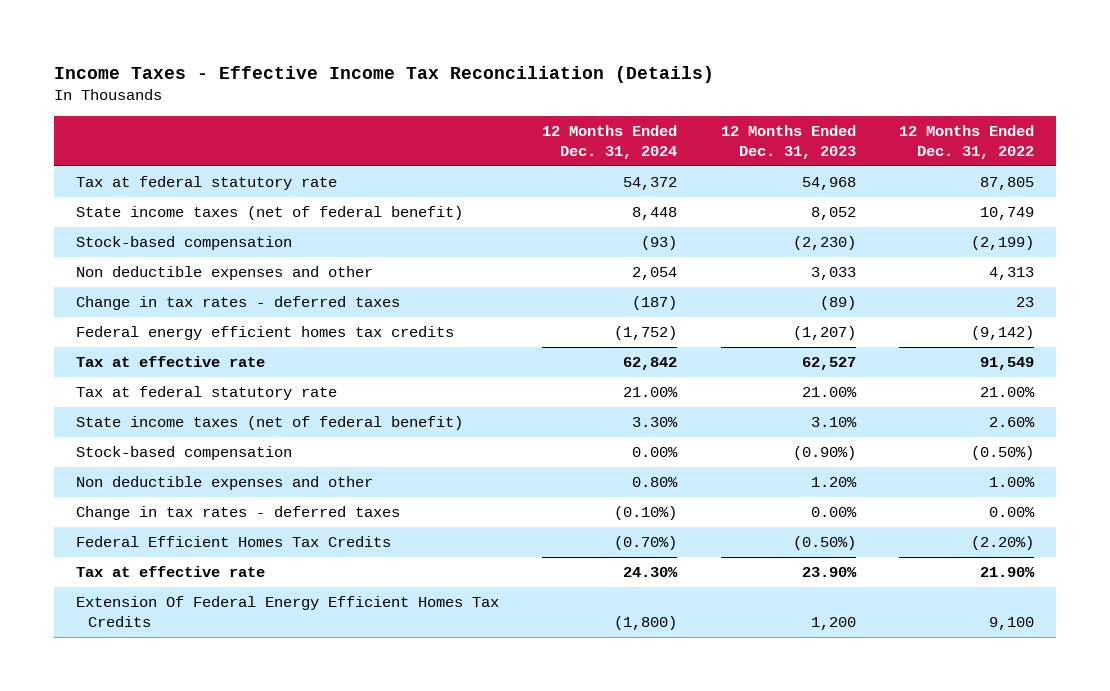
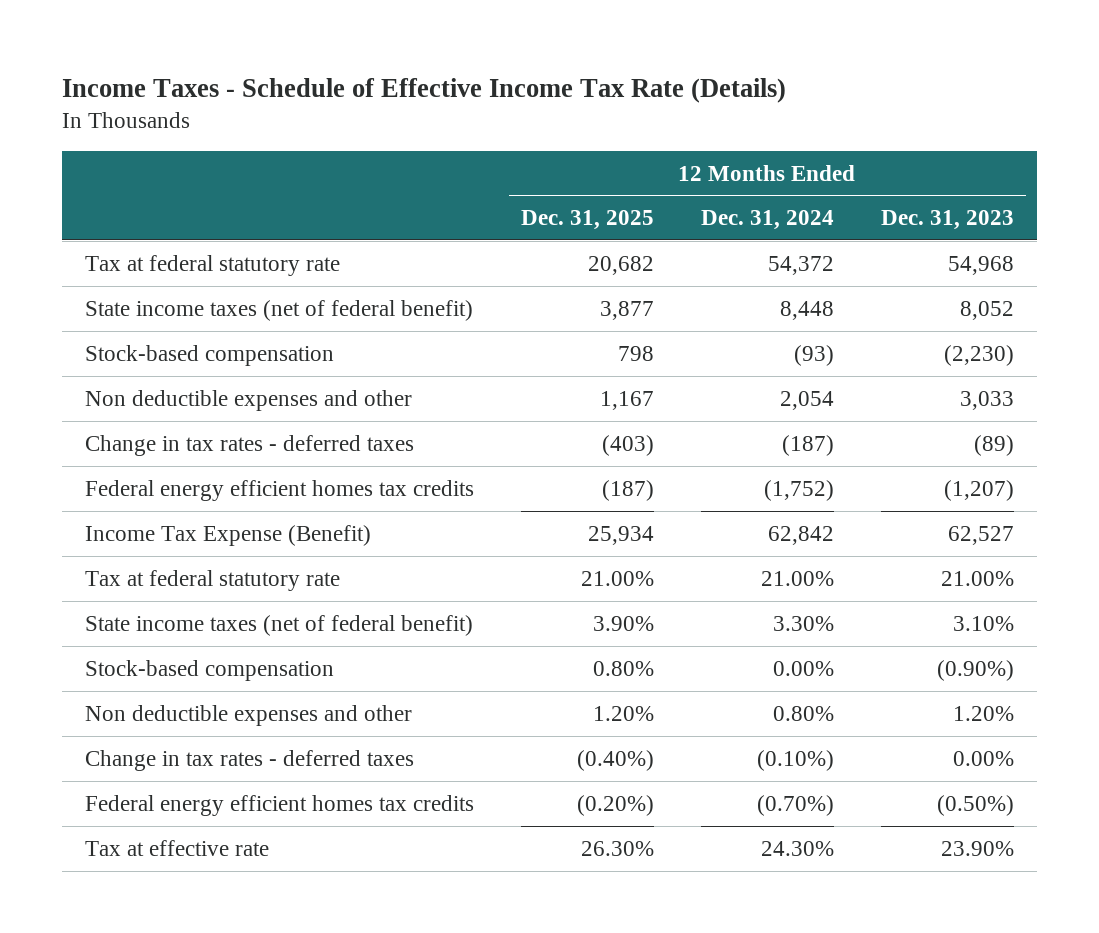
[54,65,715,83] Income Taxes - Effective Income Tax Reconciliation (Details) -> [61,78,786,104] Income Taxes - Schedule of Effective Income Tax Rate (Details)
[899,125,1035,159] 12 Months Ended Dec. 31, 2022 -> none
none -> [521,210,655,231] Dec. 31, 2025
[76,356,266,368] Tax at effective rate -> [85,524,372,546] Income Tax Expense (Benefit)
[76,536,392,548] Federal Efficient Homes Tax Credits -> [85,794,475,816] Federal energy efficient homes tax credits
[76,596,500,627] Extension Of Federal Energy Efficient Homes Tax Credits -> none

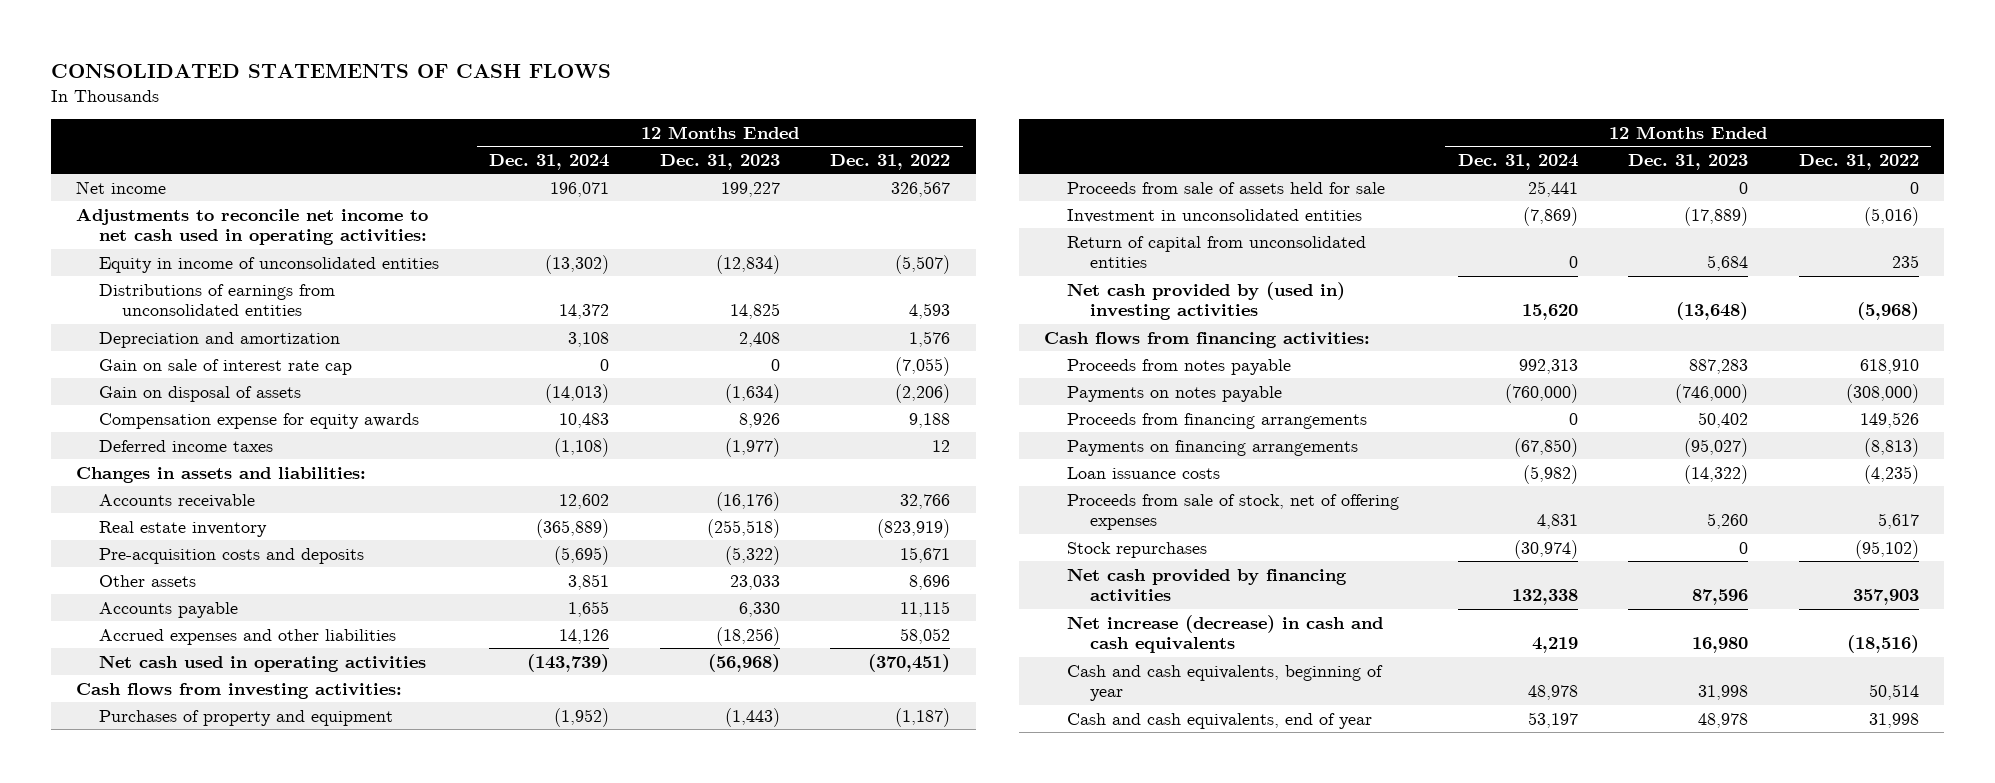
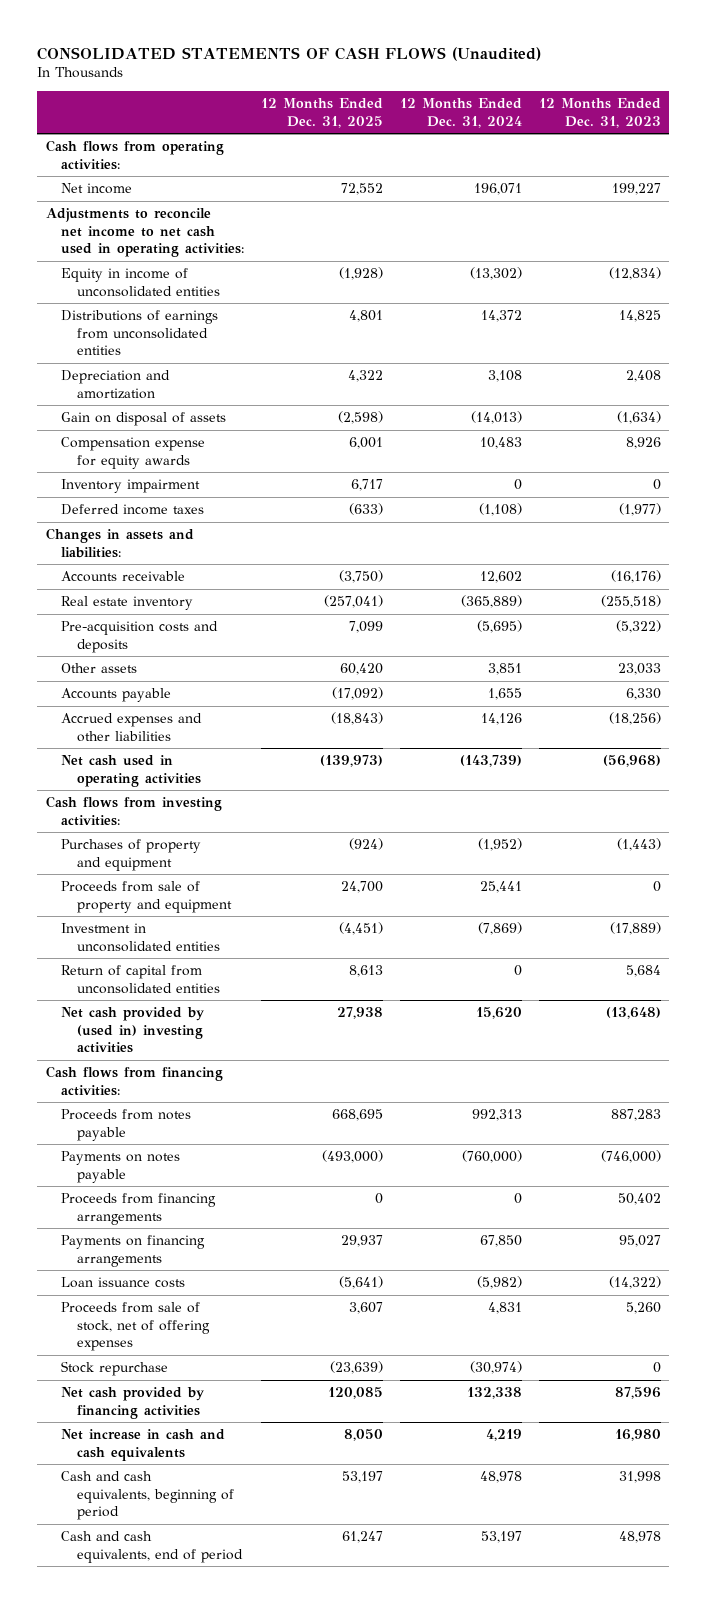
[51,63,612,79] CONSOLIDATED STATEMENTS OF CASH FLOWS -> [37,46,542,61] CONSOLIDATED STATEMENTS OF CASH FLOWS (Unaudited)
[830,153,951,170] Dec. 31, 2022 -> none
none -> [261,98,384,128] 12 Months Ended Dec. 31, 2025
none -> [45,140,224,170] Cash flows from operating activities:
[98,358,352,375] Gain on sale of interest rate cap -> none
none -> [61,479,201,494] Inventory impairment
[1067,181,1386,194] Proceeds from sale of assets held for sale -> [61,881,233,913] Proceeds from sale of property and equipment
[1513,437,1578,457] (67,850) -> [480,1235,523,1248] 67,850
[1684,437,1749,457] (95,027) -> [618,1235,661,1248] 95,027
[1067,541,1208,558] Stock repurchases -> [61,1361,169,1377] Stock repurchase
[1067,614,1384,653] Net increase (decrease) in cash and cash equivalents -> [61,1429,226,1461] Net increase in cash and cash equivalents
[1067,664,1384,701] Cash and cash equivalents, beginning of year -> [61,1471,235,1521] Cash and cash equivalents, beginning of period
[1067,712,1373,729] Cash and cash equivalents, end of year -> [61,1531,244,1563] Cash and cash equivalents, end of period

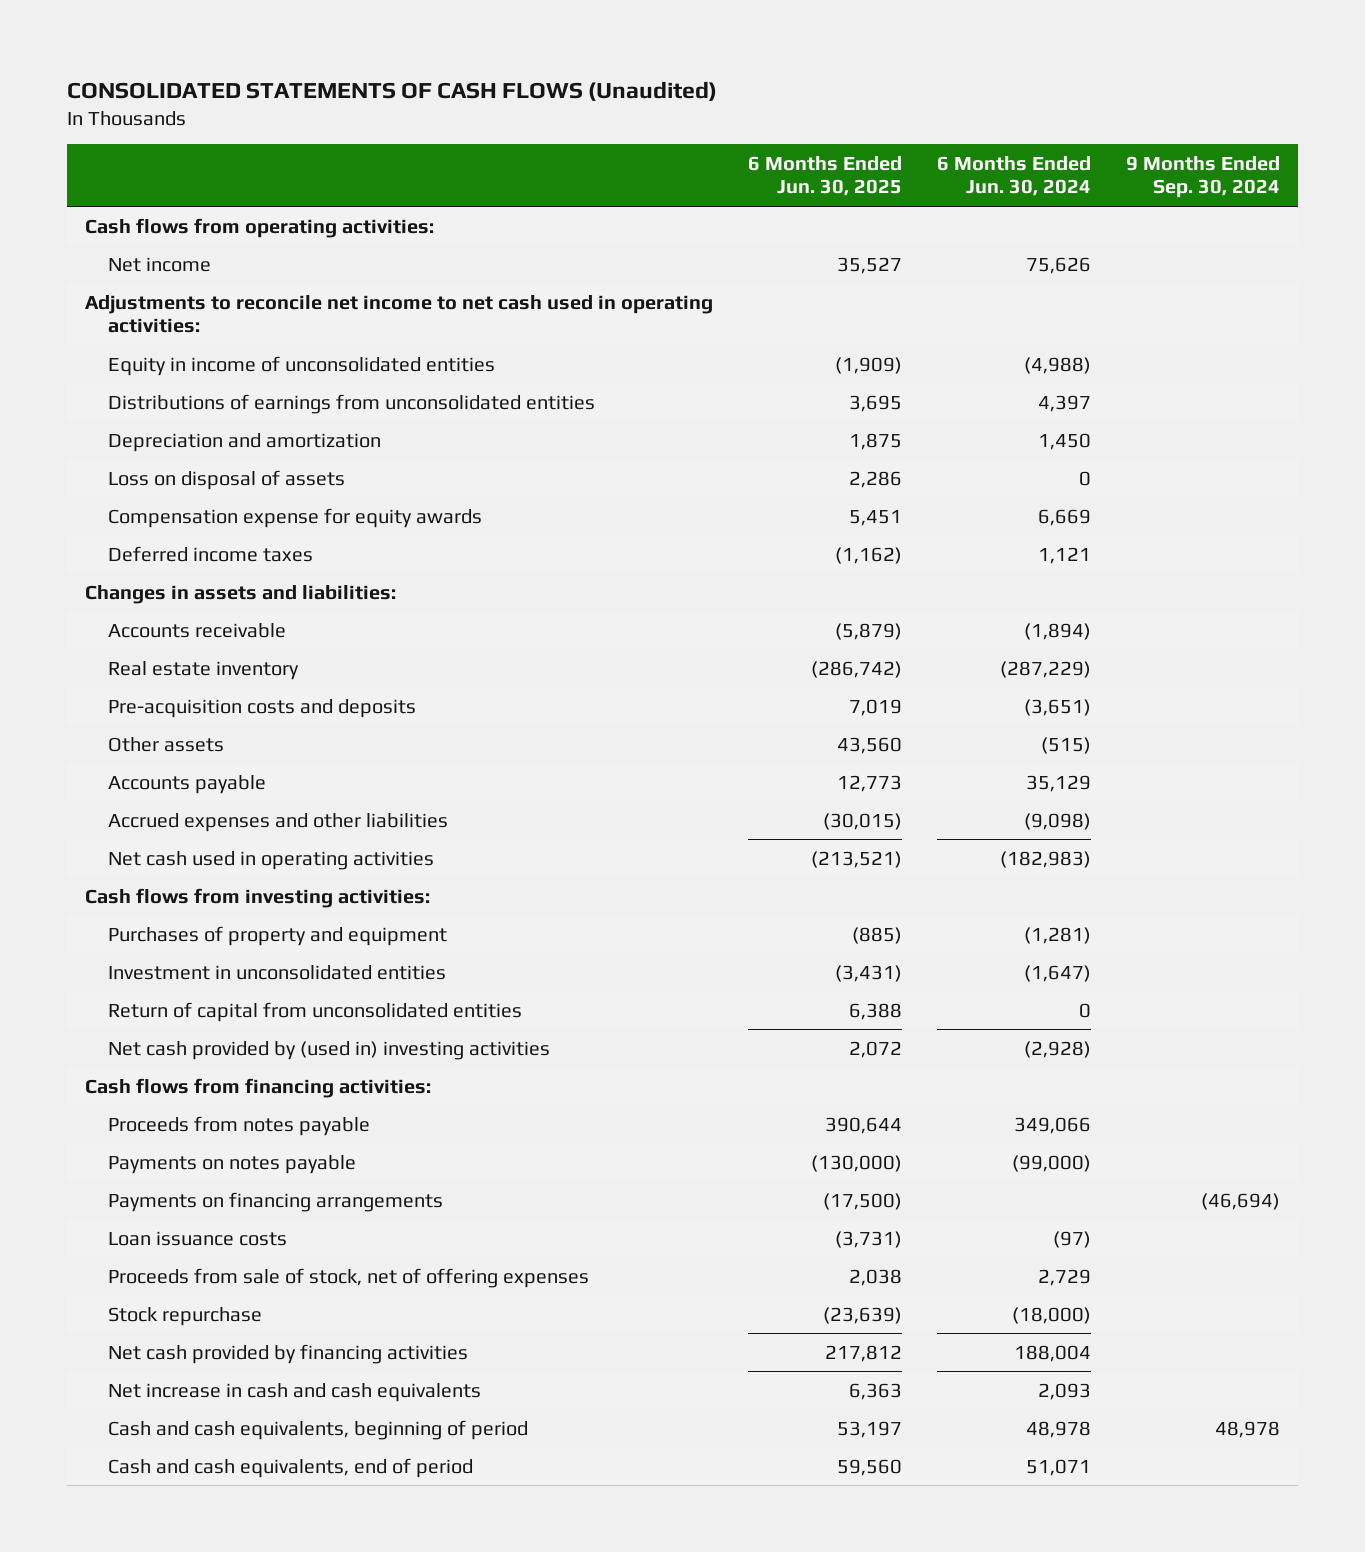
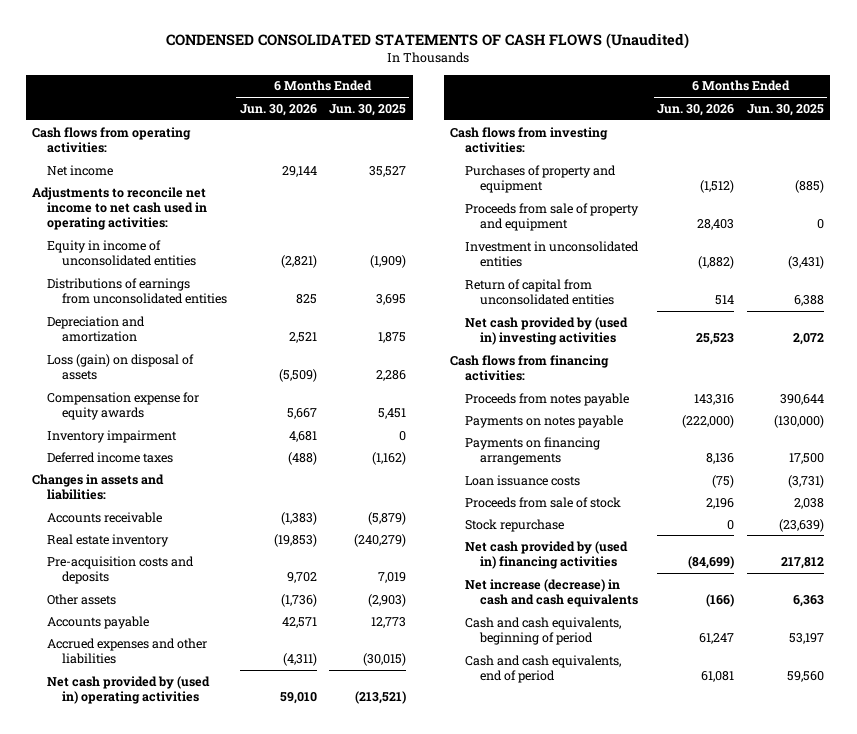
[67,80,718,101] CONSOLIDATED STATEMENTS OF CASH FLOWS (Unaudited) -> [166,33,690,50] CONDENSED CONSOLIDATED STATEMENTS OF CASH FLOWS (Unaudited)
[936,156,1091,197] 6 Months Ended Jun. 30, 2024 -> none
[1126,156,1281,199] 9 Months Ended Sep. 30, 2024 -> none
none -> [239,103,317,116] Jun. 30, 2026
[107,469,345,490] Loss on disposal of assets -> [47,353,195,380] Loss (gain) on disposal of assets
none -> [47,429,178,443] Inventory impairment
[810,660,902,678] (286,742) -> [354,533,407,547] (240,279)
[836,736,902,754] 43,560 -> [368,593,407,607] (2,903)
[107,850,434,870] Net cash used in operating activities -> [47,675,211,704] Net cash provided by (used in) operating activities
none -> [464,202,639,231] Proceeds from sale of property and equipment
[822,1192,902,1210] (17,500) -> [789,452,825,464] 17,500
[107,1267,589,1288] Proceeds from sale of stock, net of offering expenses -> [464,496,621,508] Proceeds from sale of stock
[107,1343,468,1364] Net cash provided by financing activities -> [464,540,628,569] Net cash provided by (used in) financing activities
[107,1382,481,1402] Net increase in cash and cash equivalents -> [464,578,638,607] Net increase (decrease) in cash and cash equivalents

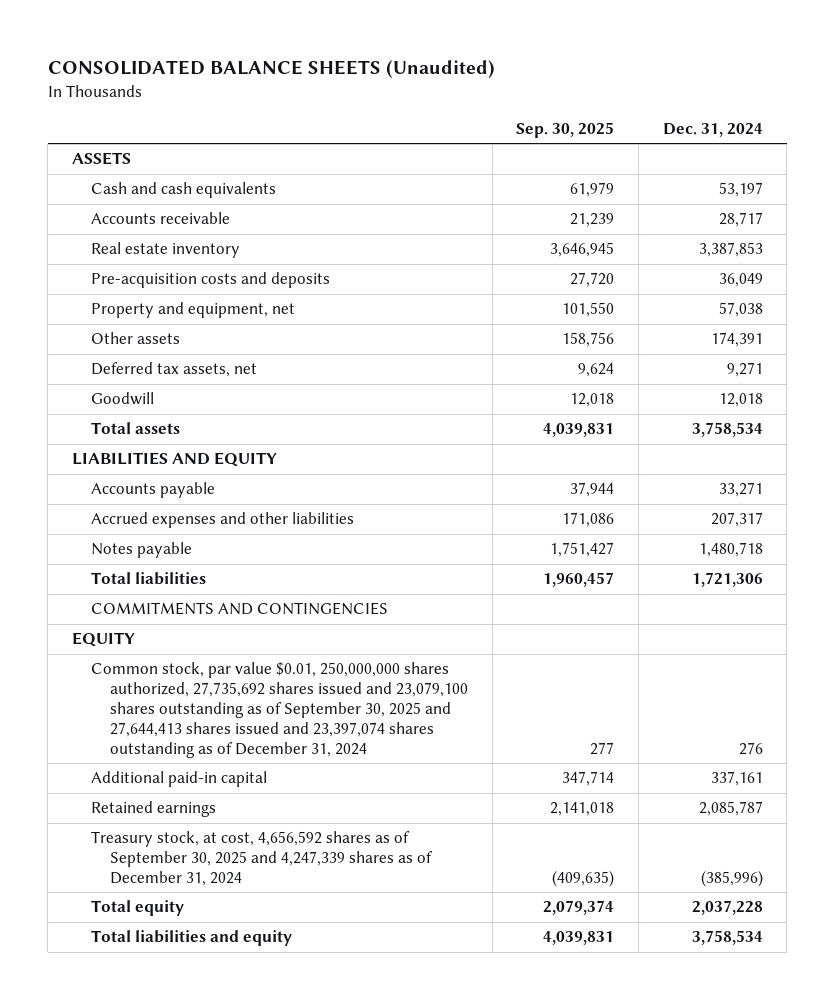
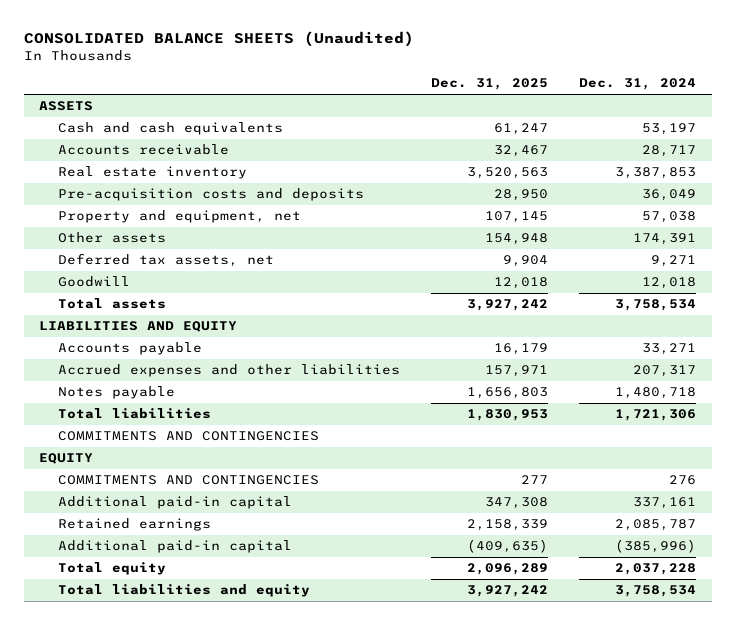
[516,121,615,138] Sep. 30, 2025 -> none
none -> [431,78,549,91] Dec. 31, 2025
[91,662,469,758] Common stock, par value $0.01, 250,000,000 shares authorized, 27,735,692 shares issued and 23,079,100 shares outstanding as of September 30, 2025 and 27,644,413 shares issued and 23,397,074 shares outstanding as of December 31, 2024 -> [58,475,320,486] COMMITMENTS AND CONTINGENCIES
[91,831,434,887] Treasury stock, at cost, 4,656,592 shares as of September 30, 2025 and 4,247,339 shares as of December 31, 2024 -> [58,540,293,554] Additional paid-in capital

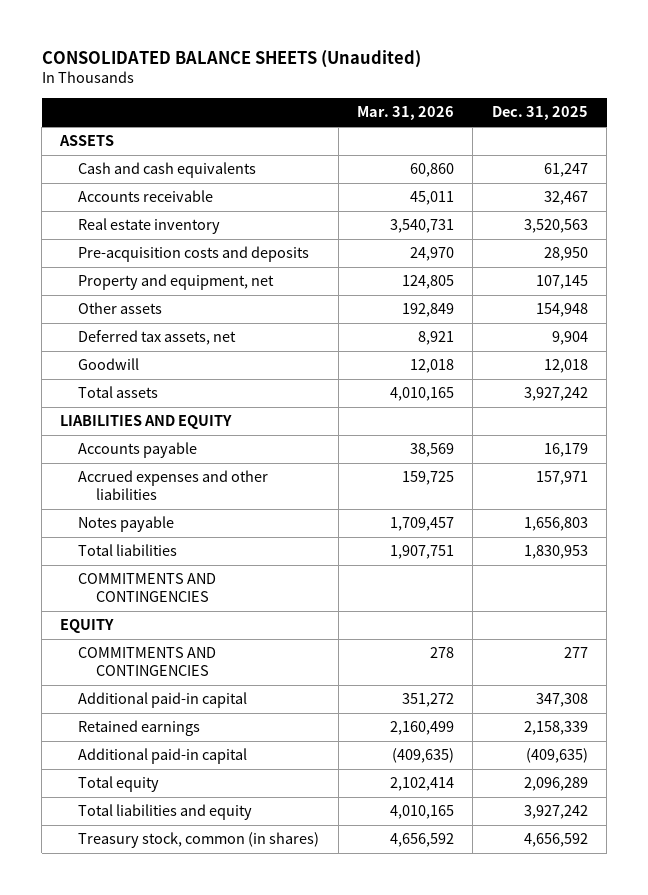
[579,78,697,91] Dec. 31, 2024 -> none
none -> [357,106,455,121] Mar. 31, 2026
none -> [78,832,320,849] Treasury stock, common (in shares)

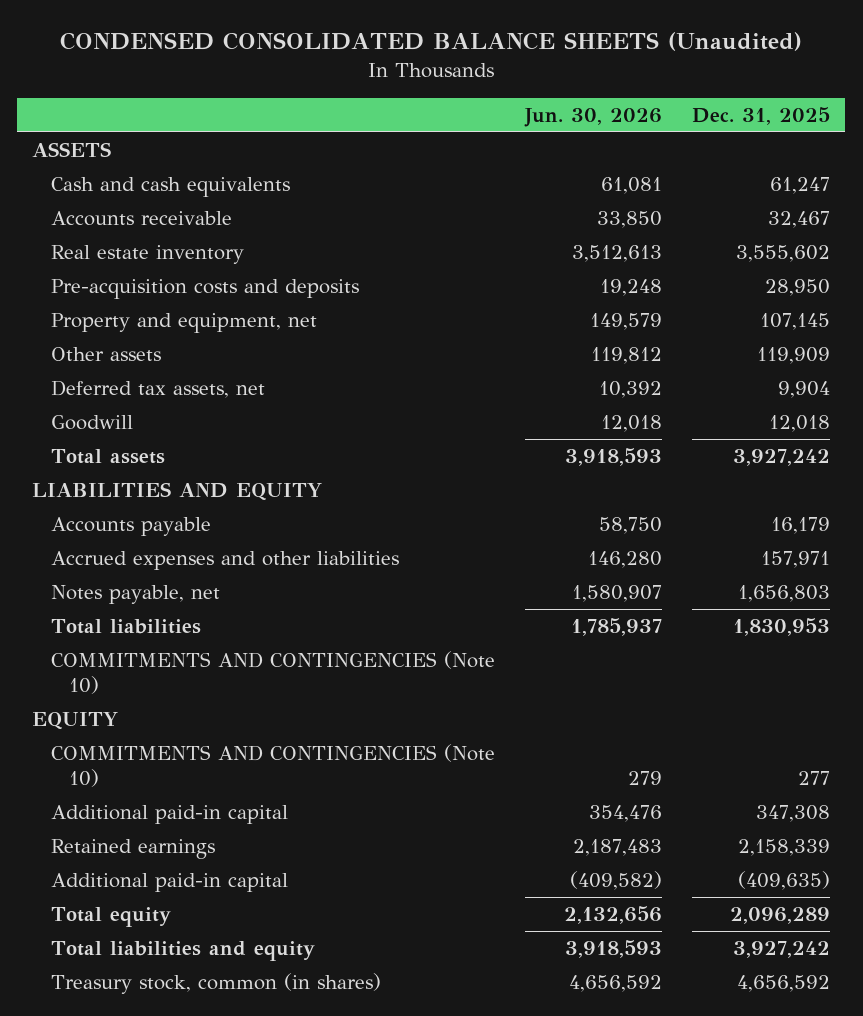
[41,49,421,68] CONSOLIDATED BALANCE SHEETS (Unaudited) -> [60,32,803,52] CONDENSED CONSOLIDATED BALANCE SHEETS (Unaudited)
[357,106,455,121] Mar. 31, 2026 -> none
none -> [523,107,662,127] Jun. 30, 2026
[523,219,588,234] 3,520,563 -> [736,245,831,263] 3,555,602
[535,303,588,318] 154,948 -> [757,347,831,365] 119,909
[78,516,175,533] Notes payable -> [50,585,220,605] Notes payable, net
[78,573,217,603] COMMITMENTS AND CONTINGENCIES -> [50,651,495,694] COMMITMENTS AND CONTINGENCIES (Note 10)
[78,647,217,677] COMMITMENTS AND CONTINGENCIES -> [50,744,495,787] COMMITMENTS AND CONTINGENCIES (Note 10)

